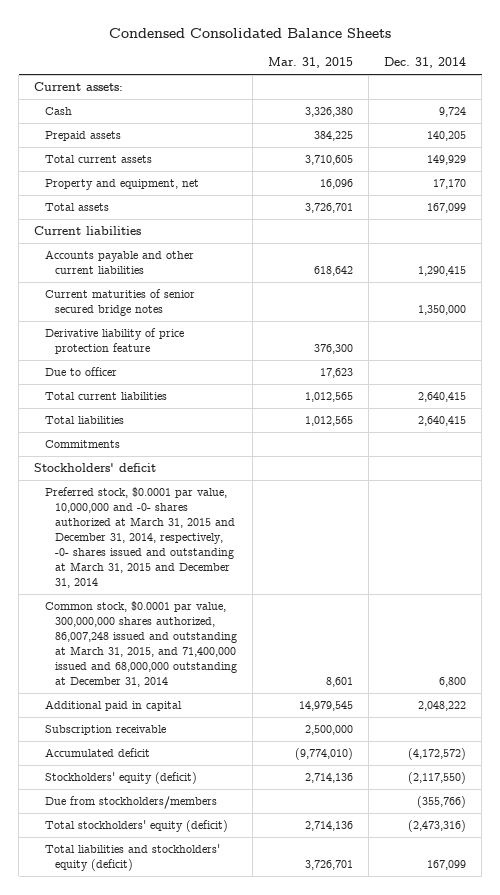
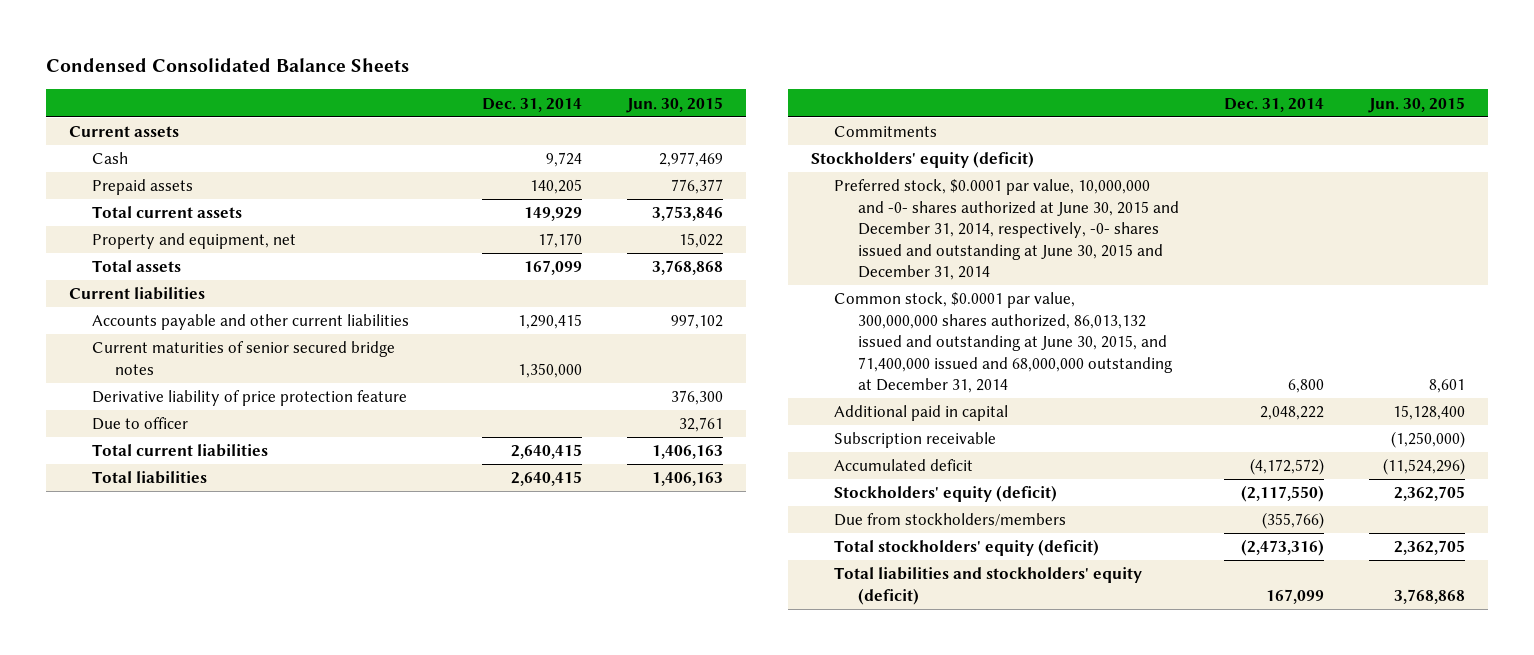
[268,57,354,69] Mar. 31, 2015 -> none
none -> [626,96,724,113] Jun. 30, 2015
[34,82,124,92] Current assets: -> [68,126,179,138] Current assets
[34,463,157,473] Stockholders' deficit -> [811,151,1035,169] Stockholders' equity (deficit)
[44,487,236,589] Preferred stock, $0.0001 par value, 10,000,000 and -0- shares authorized at March 31, 2015 and December 31, 2014, respectively, -0- shares issued and outstanding at March 31, 2015 and December 31, 2014 -> [834,179,1179,281] Preferred stock, $0.0001 par value, 10,000,000 and -0- shares authorized at June 30, 2015 and December 31, 2014, respectively, -0- shares issued and outstanding at June 30, 2015 and December 31, 2014
[44,601,238,688] Common stock, $0.0001 par value, 300,000,000 shares authorized, 86,007,248 issued and outstanding at March 31, 2015, and 71,400,000 issued and 68,000,000 outstanding at December 31, 2014 -> [834,292,1173,394] Common stock, $0.0001 par value, 300,000,000 shares authorized, 86,013,132 issued and outstanding at June 30, 2015, and 71,400,000 issued and 68,000,000 outstanding at December 31, 2014

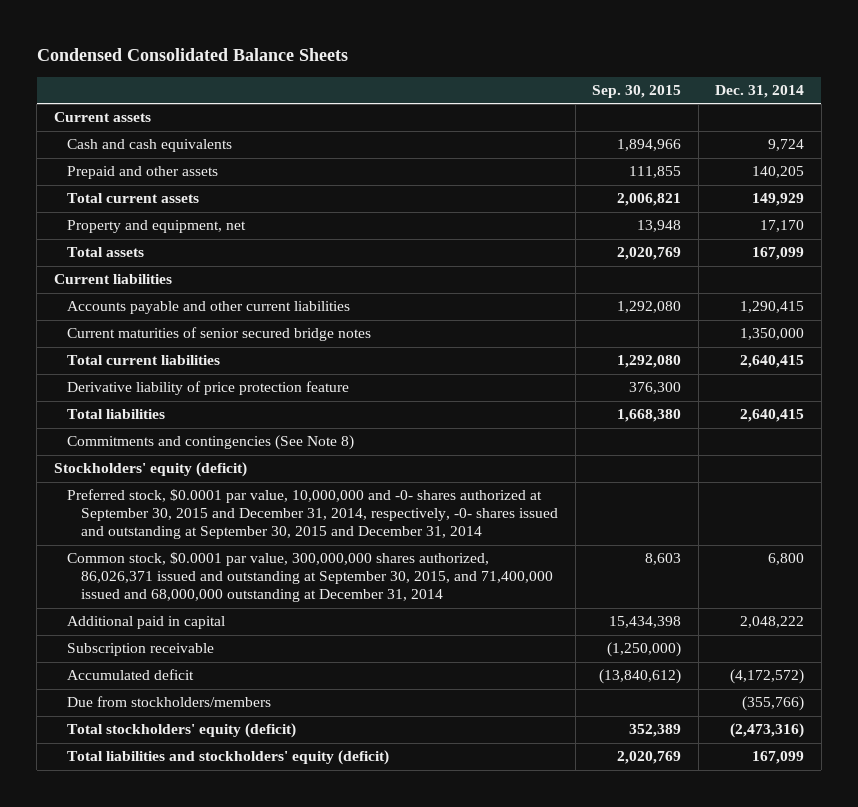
[626,96,724,113] Jun. 30, 2015 -> none
none -> [592,84,682,98] Sep. 30, 2015
[91,152,128,165] Cash -> [67,139,233,153] Cash and cash equivalents
[91,179,193,196] Prepaid assets -> [67,166,219,180] Prepaid and other assets
[91,417,188,431] Due to officer -> none
[91,390,407,407] Derivative liability of price protection feature -> [67,381,350,396] Derivative liability of price protection feature
[834,126,938,138] Commitments -> [67,435,355,451] Commitments and contingencies (See Note 8)
[834,179,1179,281] Preferred stock, $0.0001 par value, 10,000,000 and -0- shares authorized at June 30, 2015 and December 31, 2014, respectively, -0- shares issued and outstanding at June 30, 2015 and December 31, 2014 -> [67,489,559,540] Preferred stock, $0.0001 par value, 10,000,000 and -0- shares authorized at September 30, 2015 and December 31, 2014, respectively, -0- shares issued and outstanding at September 30, 2015 and December 31, 2014
[834,292,1173,394] Common stock, $0.0001 par value, 300,000,000 shares authorized, 86,013,132 issued and outstanding at June 30, 2015, and 71,400,000 issued and 68,000,000 outstanding at December 31, 2014 -> [67,552,554,603] Common stock, $0.0001 par value, 300,000,000 shares authorized, 86,026,371 issued and outstanding at September 30, 2015, and 71,400,000 issued and 68,000,000 outstanding at December 31, 2014
[834,485,1058,503] Stockholders' equity (deficit) -> none

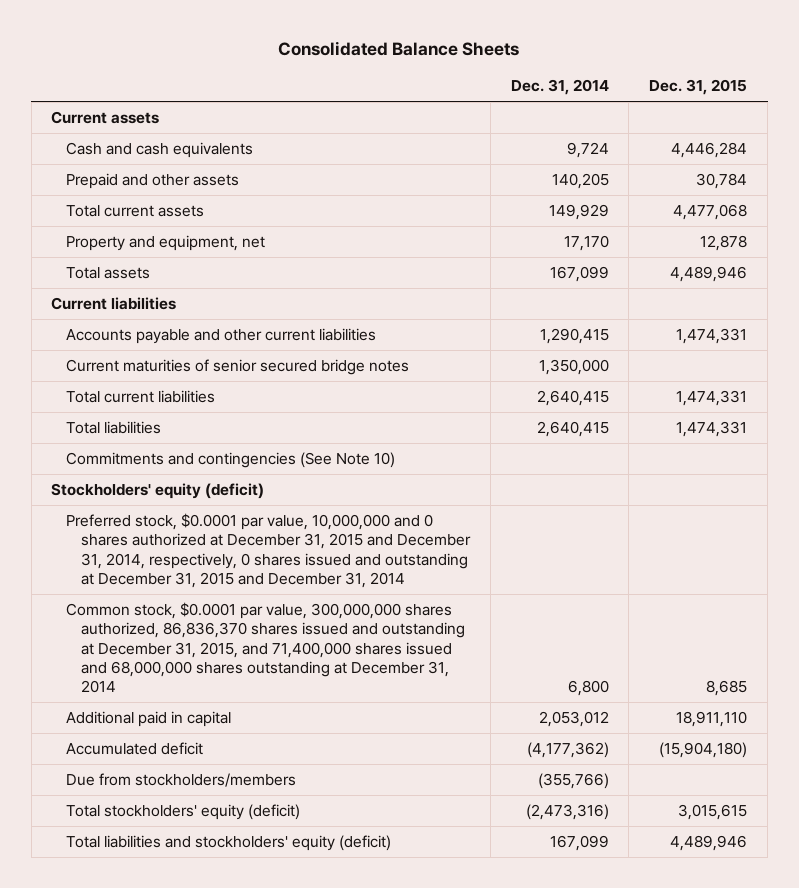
[36,47,348,61] Condensed Consolidated Balance Sheets -> [278,40,520,56] Consolidated Balance Sheets
[592,84,682,98] Sep. 30, 2015 -> none
none -> [649,79,748,96] Dec. 31, 2015
[67,381,350,396] Derivative liability of price protection feature -> none
[67,435,355,451] Commitments and contingencies (See Note 8) -> [66,451,396,468] Commitments and contingencies (See Note 10)
[67,643,215,657] Subscription receivable -> none
[67,489,559,540] Preferred stock, $0.0001 par value, 10,000,000 and -0- shares authorized at September 30, 2015 and December 31, 2014, respectively, -0- shares issued and outstanding at September 30, 2015 and December 31, 2014 -> [66,512,471,588] Preferred stock, $0.0001 par value, 10,000,000 and 0 shares authorized at December 31, 2015 and December 31, 2014, respectively, 0 shares issued and outstanding at December 31, 2015 and December 31, 2014
[67,552,554,603] Common stock, $0.0001 par value, 300,000,000 shares authorized, 86,026,371 issued and outstanding at September 30, 2015, and 71,400,000 issued and 68,000,000 outstanding at December 31, 2014 -> [66,601,465,694] Common stock, $0.0001 par value, 300,000,000 shares authorized, 86,836,370 shares issued and outstanding at December 31, 2015, and 71,400,000 shares issued and 68,000,000 shares outstanding at December 31, 2014
[740,616,805,629] 2,048,222 -> [538,710,609,727] 2,053,012
[730,669,805,685] (4,172,572) -> [526,741,609,758] (4,177,362)

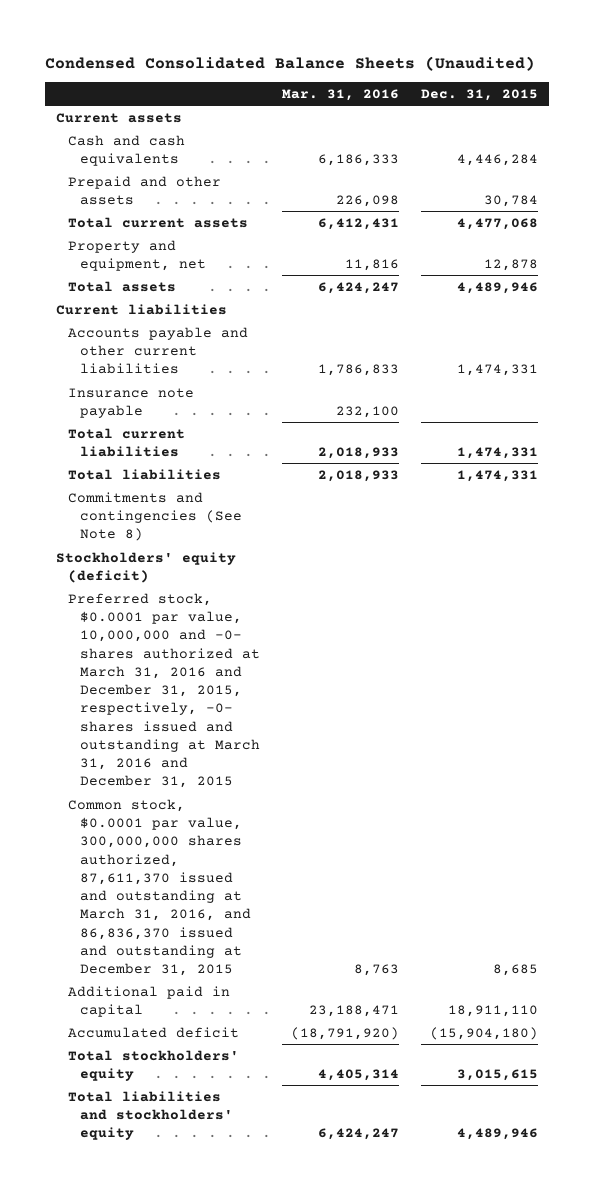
[278,40,520,56] Consolidated Balance Sheets -> [45,55,536,71] Condensed Consolidated Balance Sheets (Unaudited)
[510,79,609,96] Dec. 31, 2014 -> none
none -> [282,88,400,101] Mar. 31, 2016
[66,358,410,375] Current maturities of senior secured bridge notes -> [68,387,195,419] Insurance note payable
[66,451,396,468] Commitments and contingencies (See Note 10) -> [68,491,243,542] Commitments and contingencies (See Note 8)
[66,512,471,588] Preferred stock, $0.0001 par value, 10,000,000 and 0 shares authorized at December 31, 2015 and December 31, 2014, respectively, 0 shares issued and outstanding at December 31, 2015 and December 31, 2014 -> [68,592,261,789] Preferred stock, $0.0001 par value, 10,000,000 and -0- shares authorized at March 31, 2016 and December 31, 2015, respectively, -0- shares issued and outstanding at March 31, 2016 and December 31, 2015
[66,601,465,694] Common stock, $0.0001 par value, 300,000,000 shares authorized, 86,836,370 shares issued and outstanding at December 31, 2015, and 71,400,000 shares issued and 68,000,000 shares outstanding at December 31, 2014 -> [68,798,252,977] Common stock, $0.0001 par value, 300,000,000 shares authorized, 87,611,370 issued and outstanding at March 31, 2016, and 86,836,370 issued and outstanding at December 31, 2015
[66,772,297,787] Due from stockholders/members -> none
[66,803,301,820] Total stockholders' equity (deficit) -> [68,1049,240,1082] Total stockholders' equity
[66,834,392,851] Total liabilities and stockholders' equity (deficit) -> [68,1090,234,1141] Total liabilities and stockholders' equity

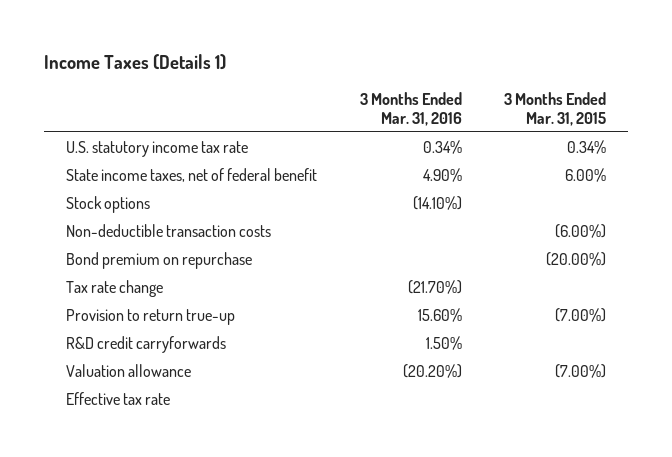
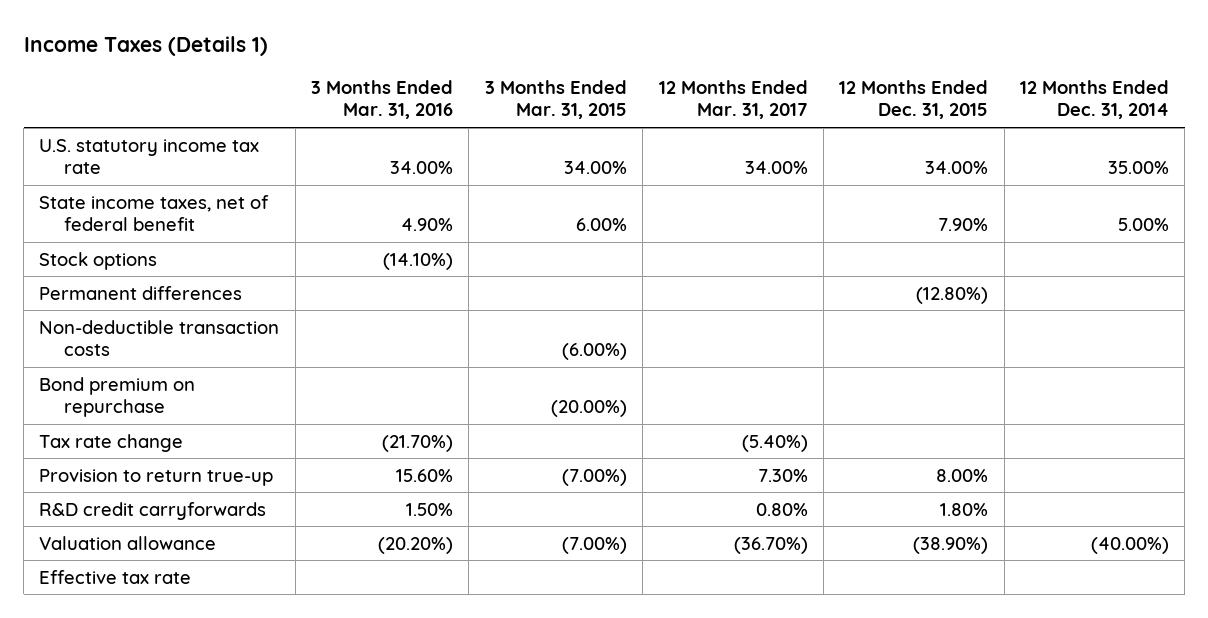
none -> [658,80,808,120] 12 Months Ended Mar. 31, 2017
none -> [839,80,989,120] 12 Months Ended Dec. 31, 2015
none -> [1019,80,1169,120] 12 Months Ended Dec. 31, 2014
[422,139,462,154] 0.34% -> [390,160,454,174] 34.00%
[567,139,607,154] 0.34% -> [563,160,627,174] 34.00%
none -> [39,285,243,300] Permanent differences

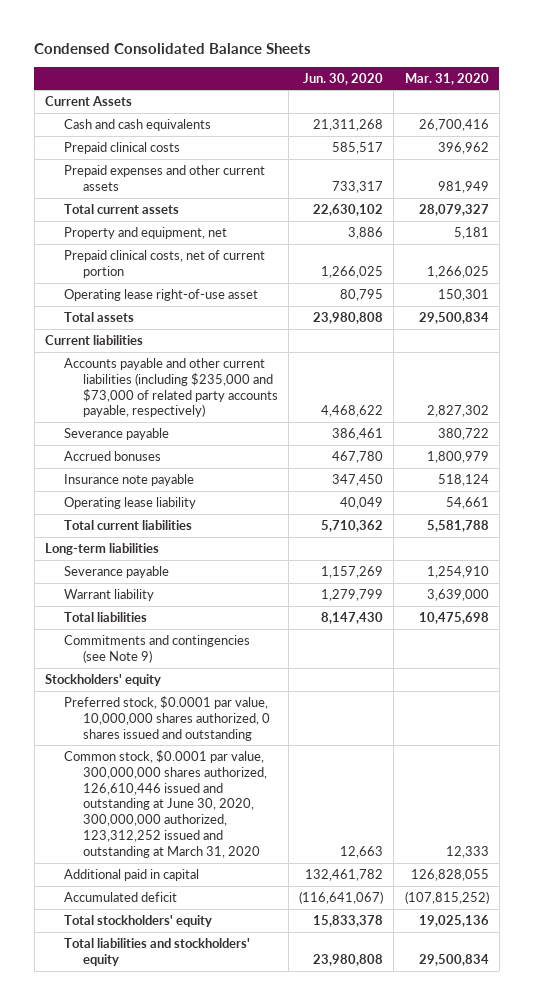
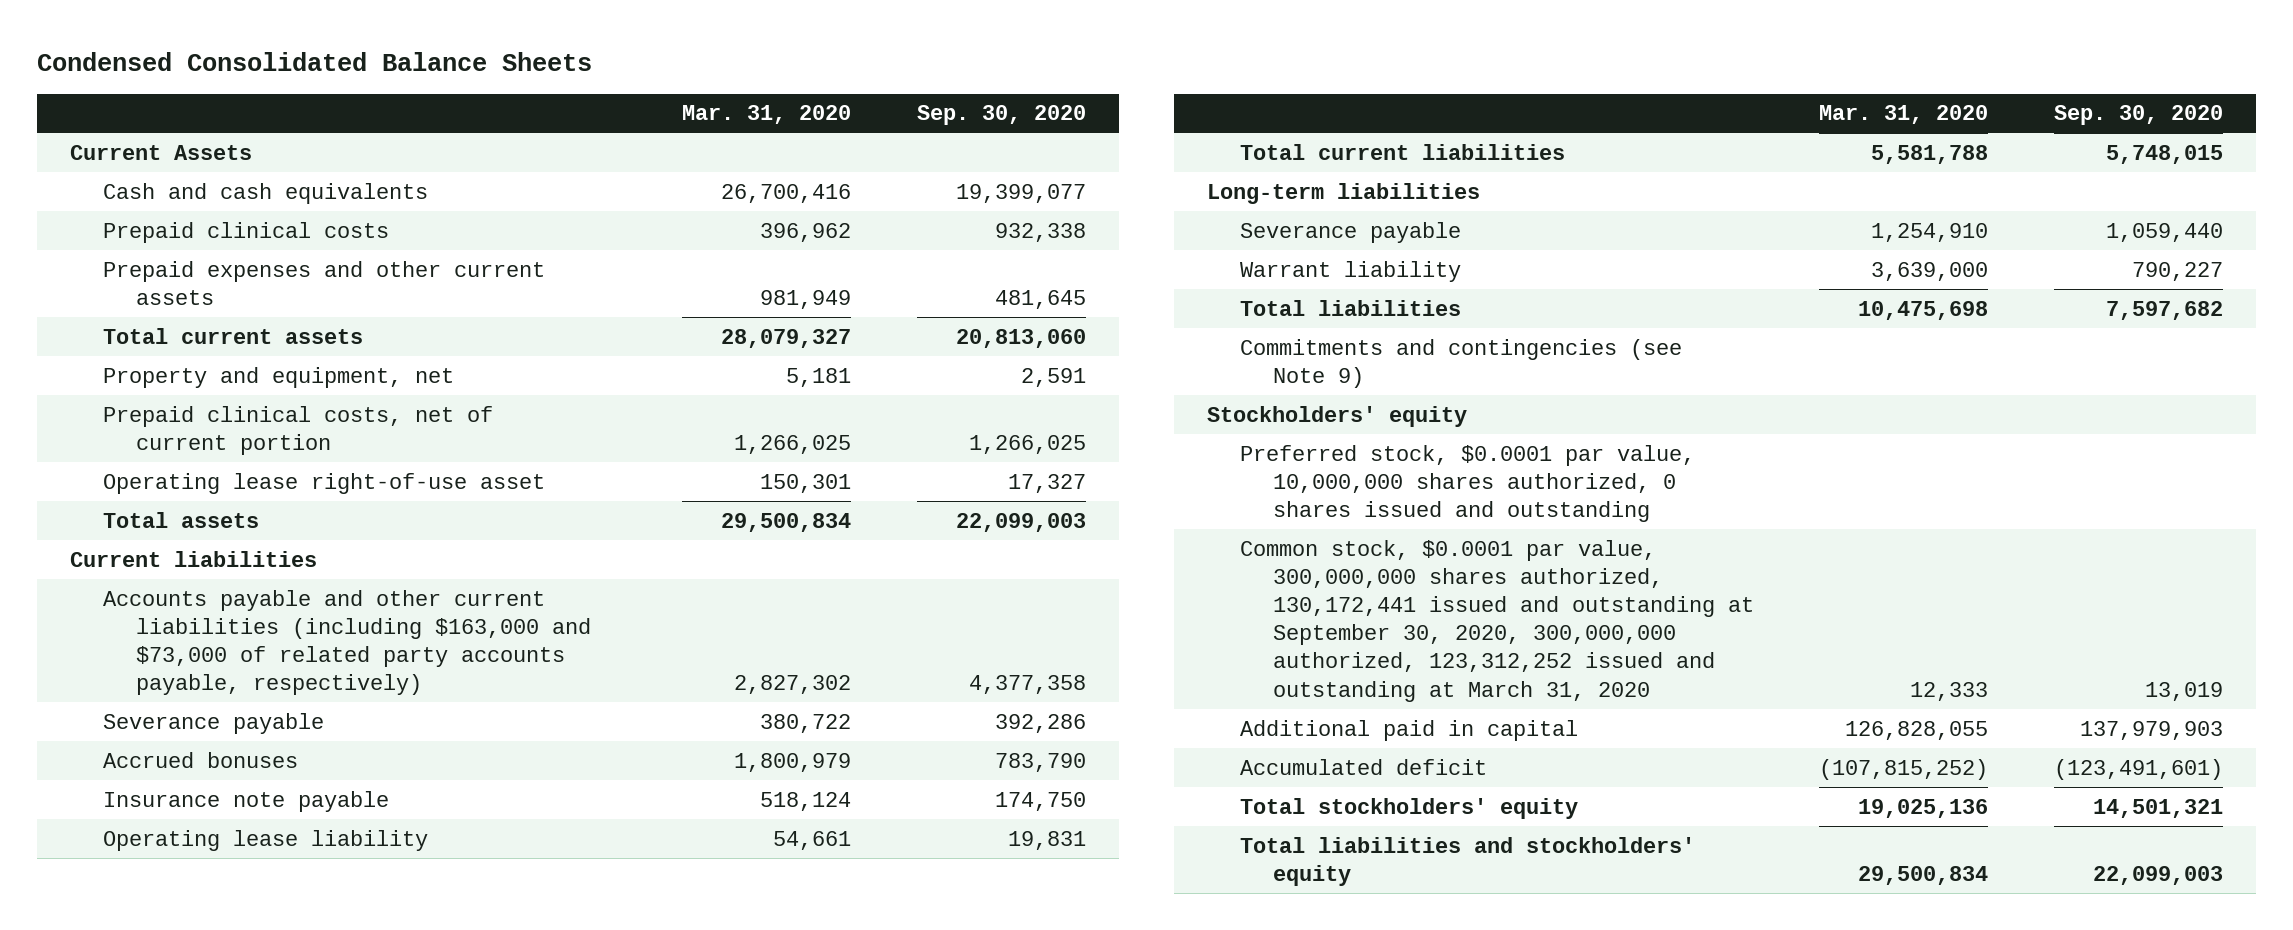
[303,72,384,85] Jun. 30, 2020 -> none
none -> [916,105,1086,126] Sep. 30, 2020
[64,357,278,418] Accounts payable and other current liabilities (including $235,000 and $73,000 of related party accounts payable, respectively) -> [102,589,591,696] Accounts payable and other current liabilities (including $163,000 and $73,000 of related party accounts payable, respectively)
[64,749,267,858] Common stock, $0.0001 par value, 300,000,000 shares authorized, 126,610,446 issued and outstanding at June 30, 2020, 300,000,000 authorized, 123,312,252 issued and outstanding at March 31, 2020 -> [1239,539,1754,702] Common stock, $0.0001 par value, 300,000,000 shares authorized, 130,172,441 issued and outstanding at September 30, 2020, 300,000,000 authorized, 123,312,252 issued and outstanding at March 31, 2020

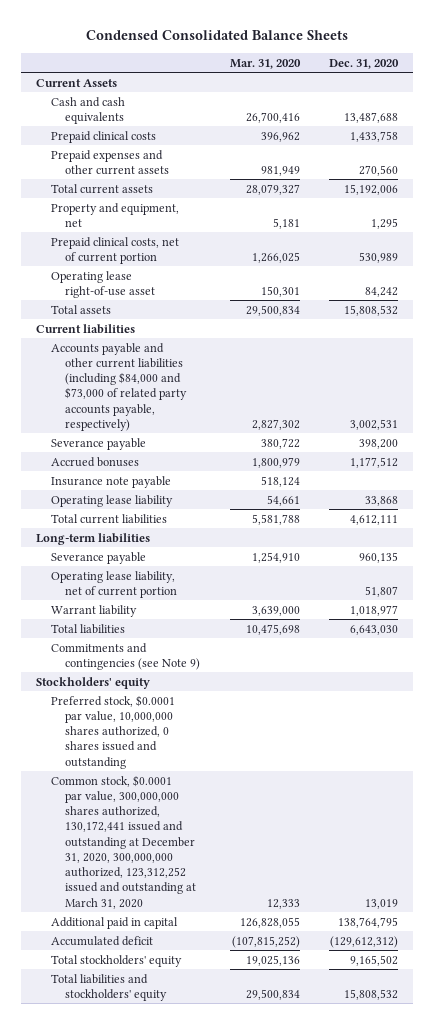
[916,105,1086,126] Sep. 30, 2020 -> none
none -> [329,58,400,69] Dec. 31, 2020
[102,589,591,696] Accounts payable and other current liabilities (including $163,000 and $73,000 of related party accounts payable, respectively) -> [50,342,188,431] Accounts payable and other current liabilities (including $84,000 and $73,000 of related party accounts payable, respectively)
none -> [50,570,178,598] Operating lease liability, net of current portion
[1239,539,1754,702] Common stock, $0.0001 par value, 300,000,000 shares authorized, 130,172,441 issued and outstanding at September 30, 2020, 300,000,000 authorized, 123,312,252 issued and outstanding at March 31, 2020 -> [50,774,197,909] Common stock, $0.0001 par value, 300,000,000 shares authorized, 130,172,441 issued and outstanding at December 31, 2020, 300,000,000 authorized, 123,312,252 issued and outstanding at March 31, 2020

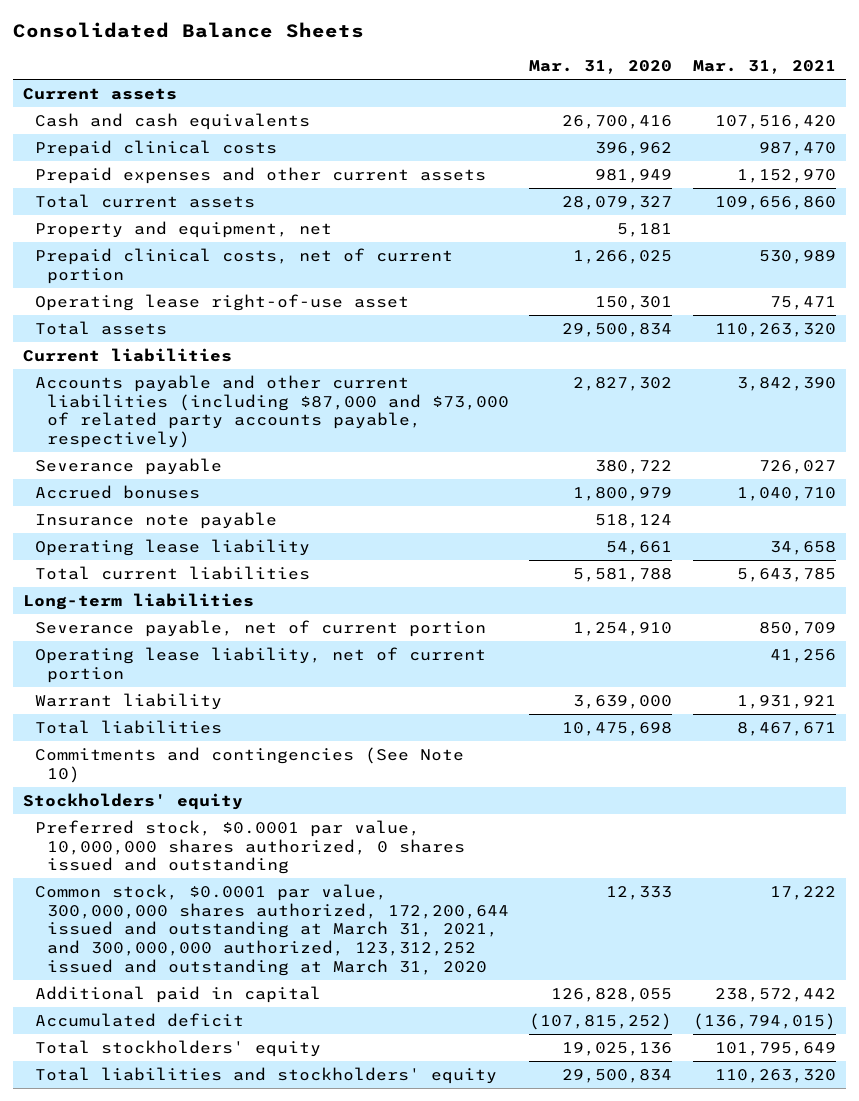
[86,30,349,41] Condensed Consolidated Balance Sheets -> [12,21,364,38] Consolidated Balance Sheets
[329,58,400,69] Dec. 31, 2020 -> none
none -> [692,60,836,75] Mar. 31, 2021
[35,78,117,87] Current Assets -> [22,87,177,100] Current assets
[50,342,188,431] Accounts payable and other current liabilities (including $84,000 and $73,000 of related party accounts payable, respectively) -> [34,374,510,449] Accounts payable and other current liabilities (including $87,000 and $73,000 of related party accounts payable, respectively)
[50,551,146,564] Severance payable -> [34,619,486,637] Severance payable, net of current portion
[50,642,201,670] Commitments and contingencies (see Note 9) -> [34,746,464,783] Commitments and contingencies (See Note 10)
[50,774,197,909] Common stock, $0.0001 par value, 300,000,000 shares authorized, 130,172,441 issued and outstanding at December 31, 2020, 300,000,000 authorized, 123,312,252 issued and outstanding at March 31, 2020 -> [34,883,510,976] Common stock, $0.0001 par value, 300,000,000 shares authorized, 172,200,644 issued and outstanding at March 31, 2021, and 300,000,000 authorized, 123,312,252 issued and outstanding at March 31, 2020

